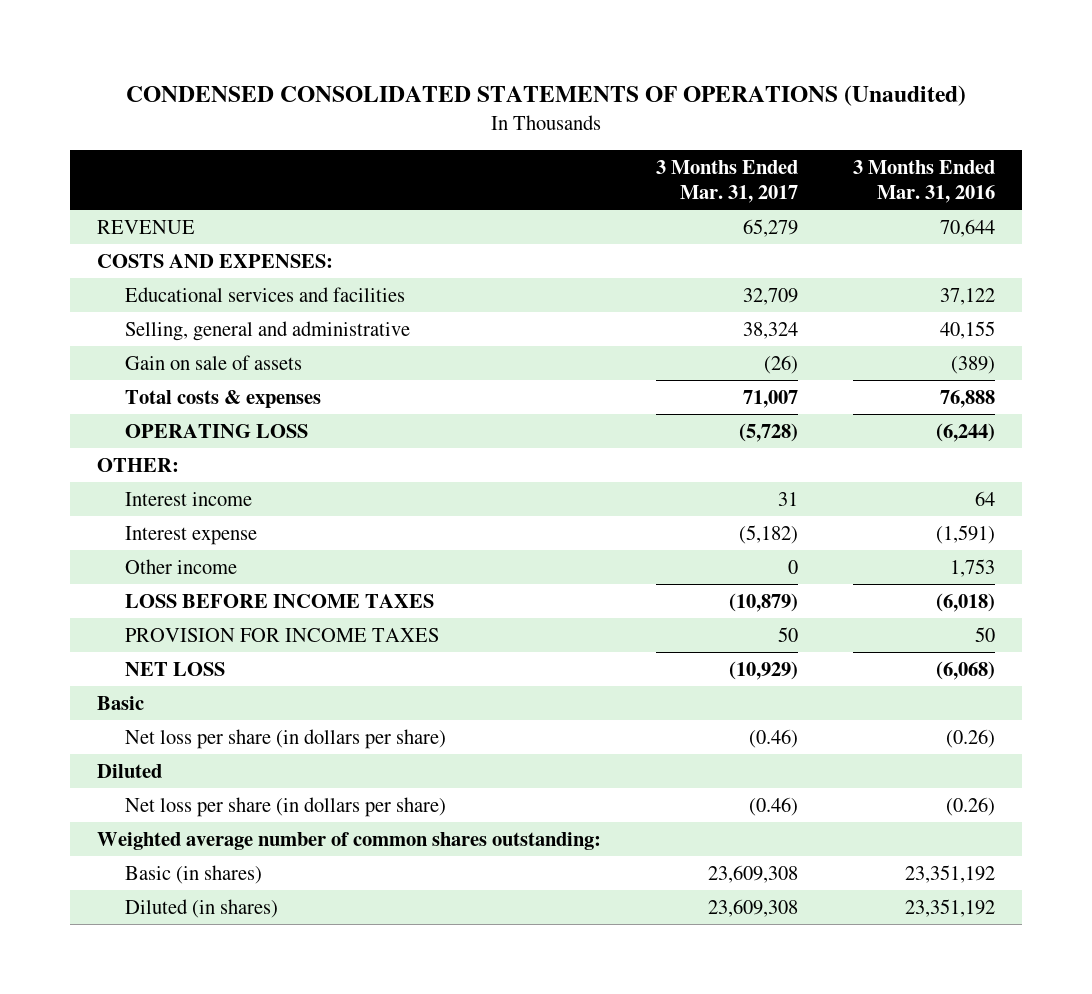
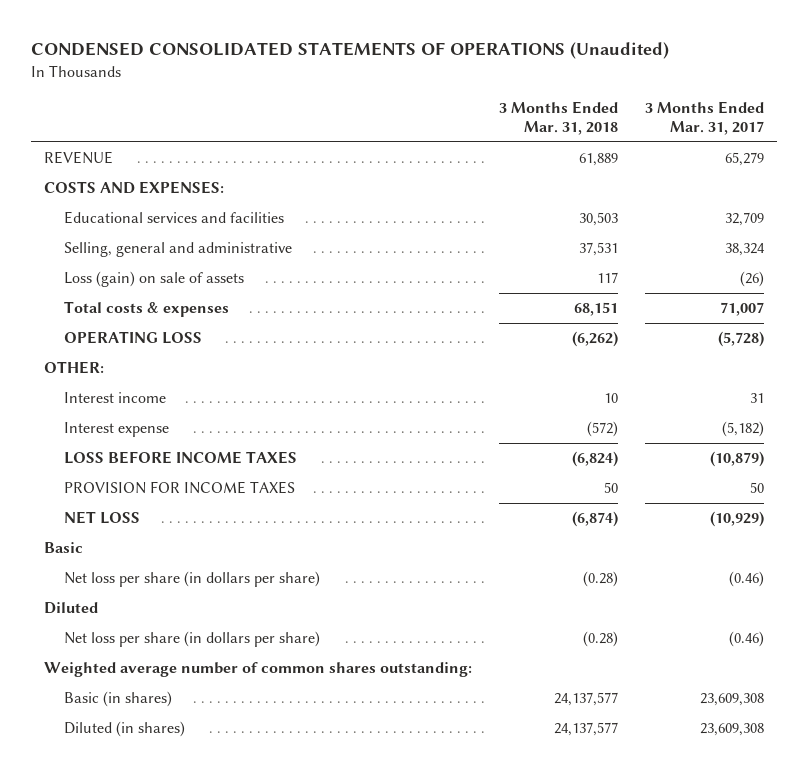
[852,160,995,203] 3 Months Ended Mar. 31, 2016 -> none
none -> [498,100,618,136] 3 Months Ended Mar. 31, 2018
[125,355,303,371] Gain on sale of assets -> [64,271,245,288] Loss (gain) on sale of assets
[125,559,238,575] Other income -> none

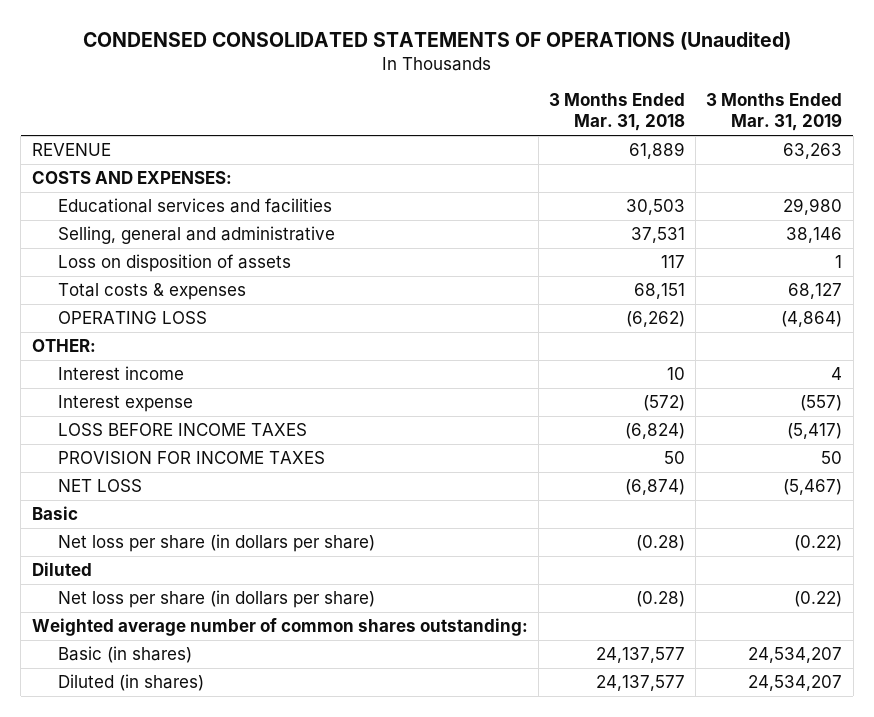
[644,100,764,136] 3 Months Ended Mar. 31, 2017 -> none
none -> [706,93,843,132] 3 Months Ended Mar. 31, 2019
[64,271,245,288] Loss (gain) on sale of assets -> [57,253,291,272] Loss on disposition of assets

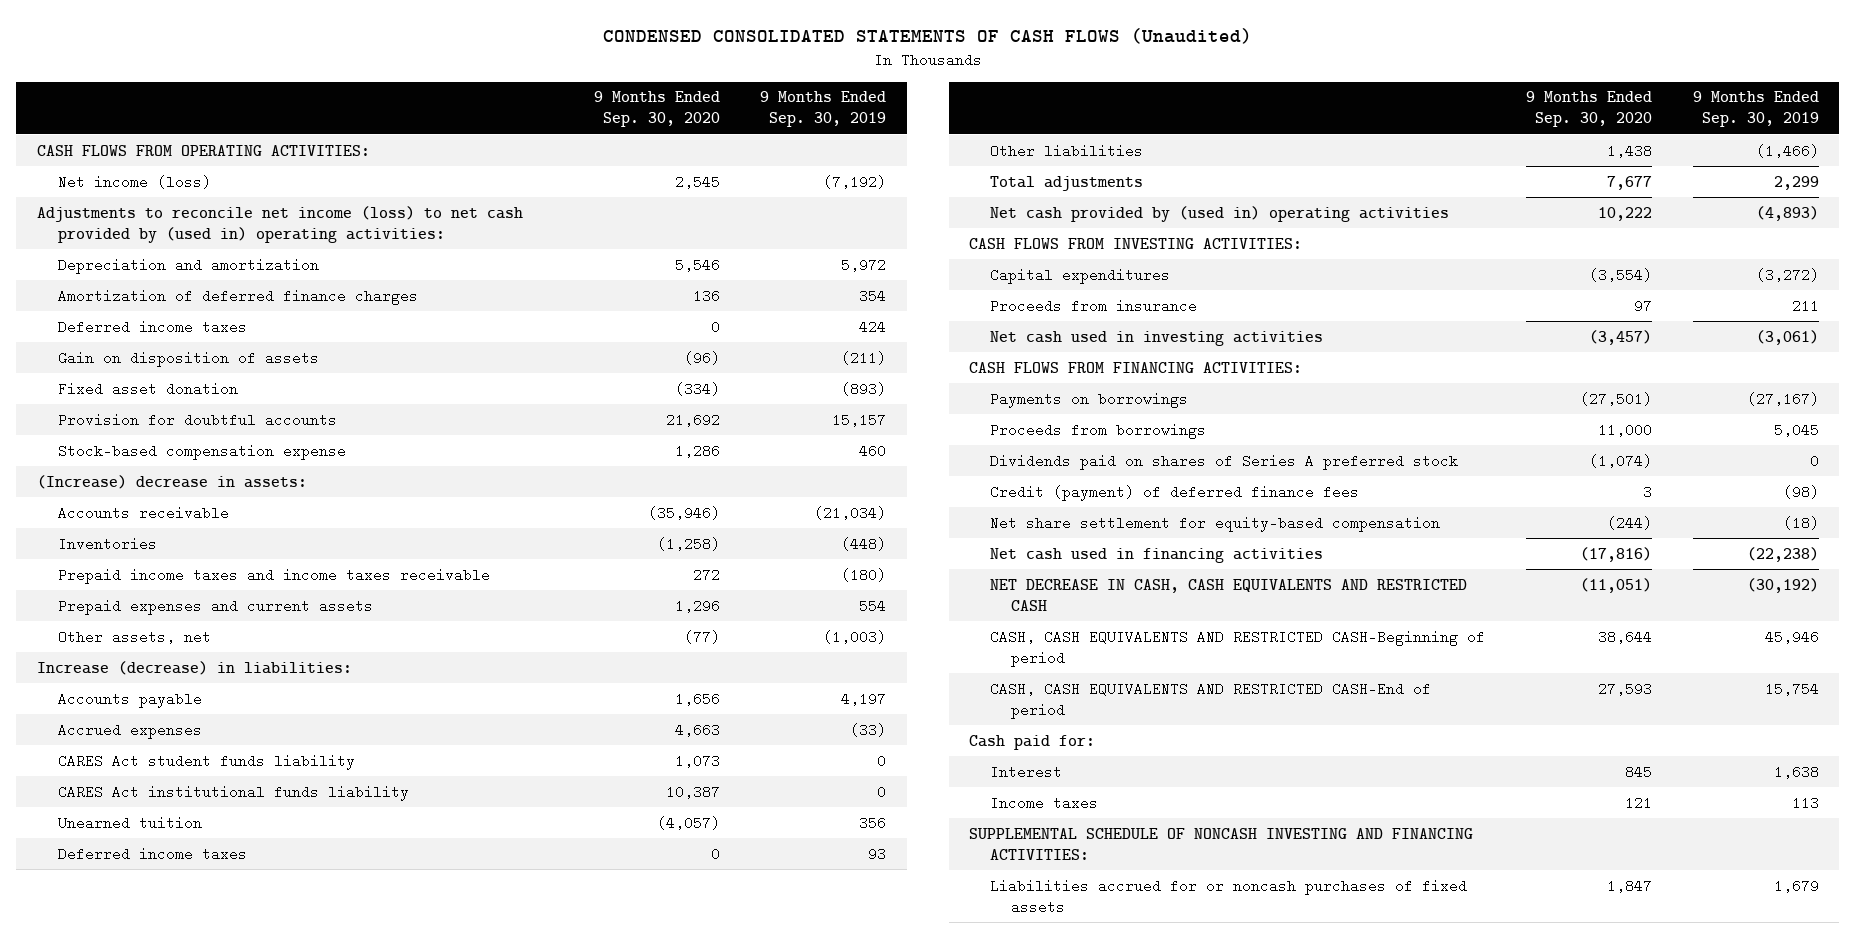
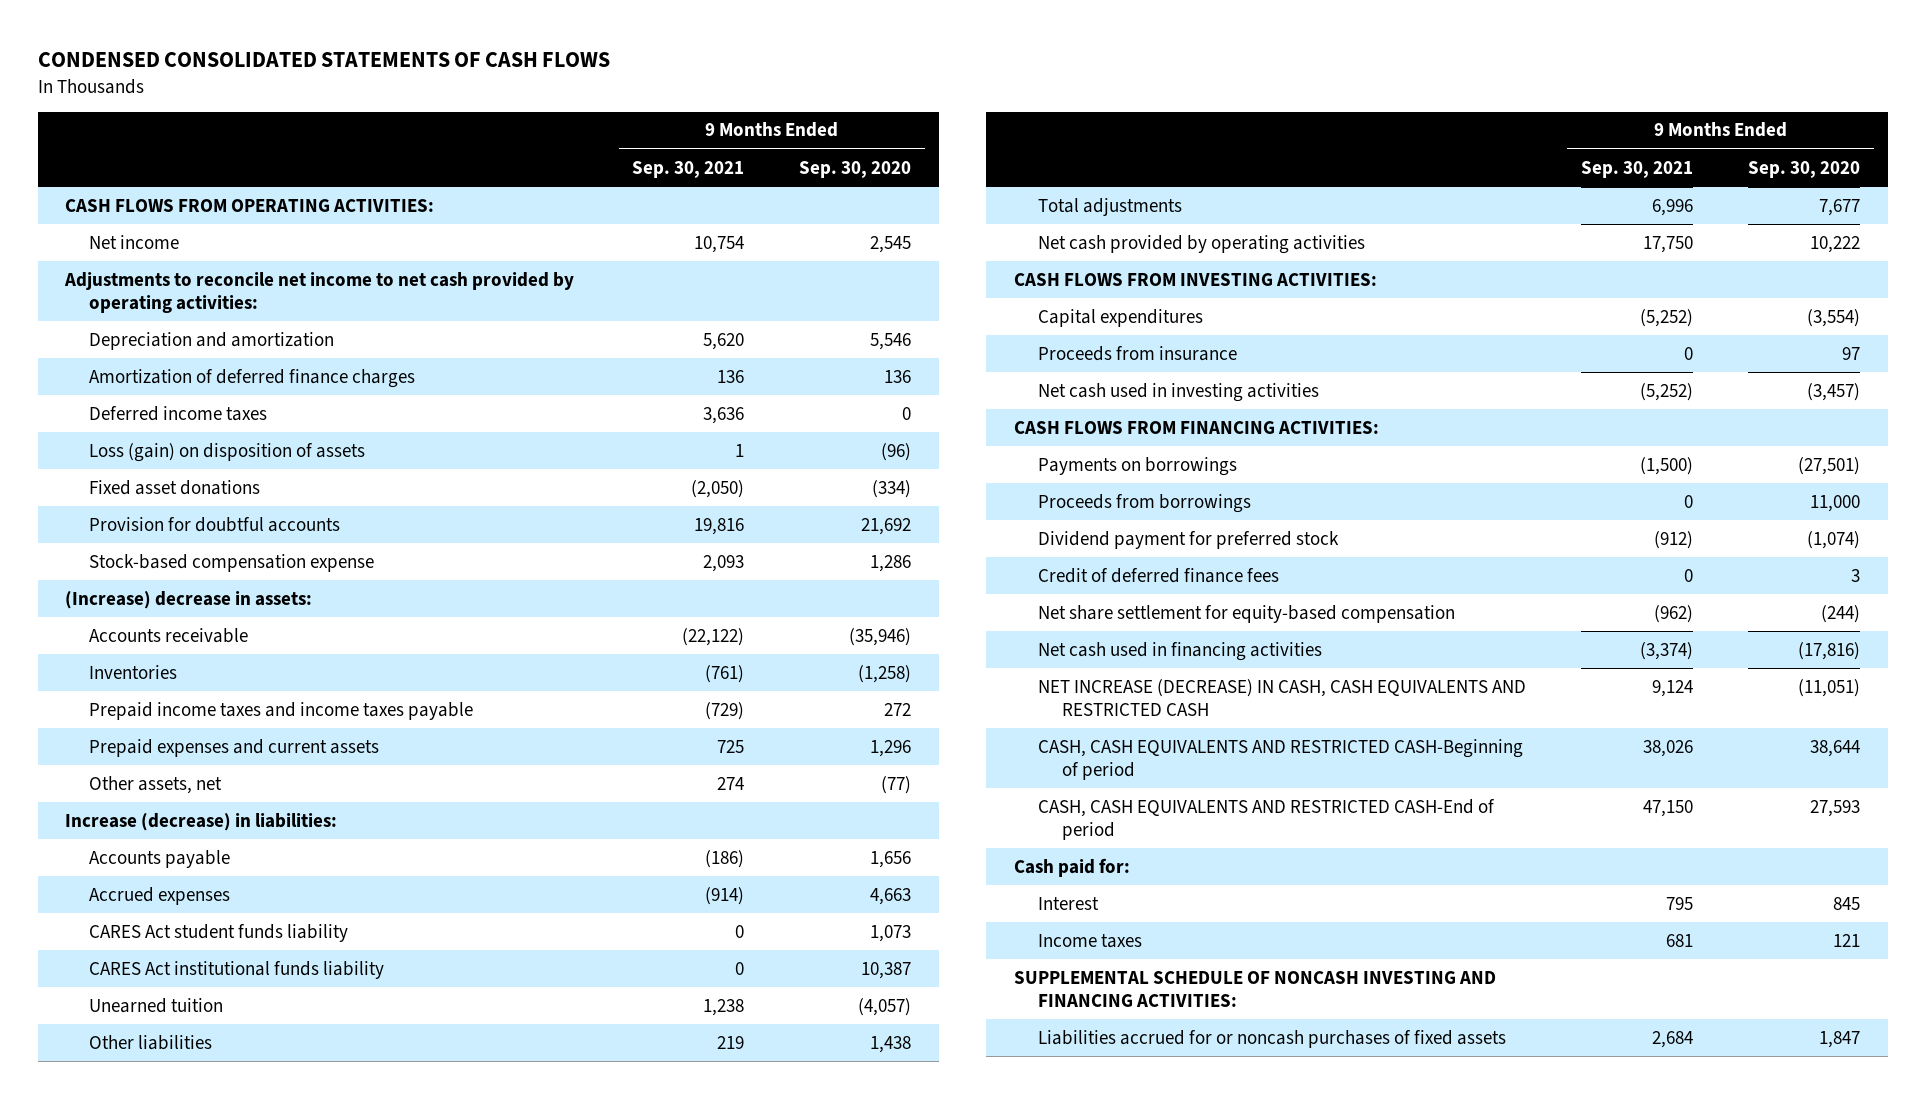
[602,28,1252,45] CONDENSED CONSOLIDATED STATEMENTS OF CASH FLOWS (Unaudited) -> [37,52,610,68] CONDENSED CONSOLIDATED STATEMENTS OF CASH FLOWS
[760,91,887,128] 9 Months Ended Sep. 30, 2019 -> none
none -> [632,160,745,178] Sep. 30, 2021
[57,174,211,189] Net income (loss) -> [89,234,180,249] Net income
[36,205,523,243] Adjustments to reconcile net income (loss) to net cash provided by (used in) operating activities: -> [64,271,575,313] Adjustments to reconcile net income to net cash provided by operating activities:
[57,350,319,367] Gain on disposition of assets -> [89,442,366,462] Loss (gain) on disposition of assets
[57,381,238,396] Fixed asset donation -> [89,479,261,495] Fixed asset donations
[57,567,490,584] Prepaid income taxes and income taxes receivable -> [89,701,474,720] Prepaid income taxes and income taxes payable
[57,846,247,861] Deferred income taxes -> none
[990,205,1450,222] Net cash provided by (used in) operating activities -> [1037,234,1365,254] Net cash provided by operating activities
[990,453,1459,470] Dividends paid on shares of Series A preferred stock -> [1037,530,1339,549] Dividend payment for preferred stock
[990,484,1360,501] Credit (payment) of deferred finance fees -> [1037,567,1279,583] Credit of deferred finance fees
[990,578,1468,611] NET DECREASE IN CASH, CASH EQUIVALENTS AND RESTRICTED CASH -> [1037,678,1526,716] NET INCREASE (DECREASE) IN CASH, CASH EQUIVALENTS AND RESTRICTED CASH

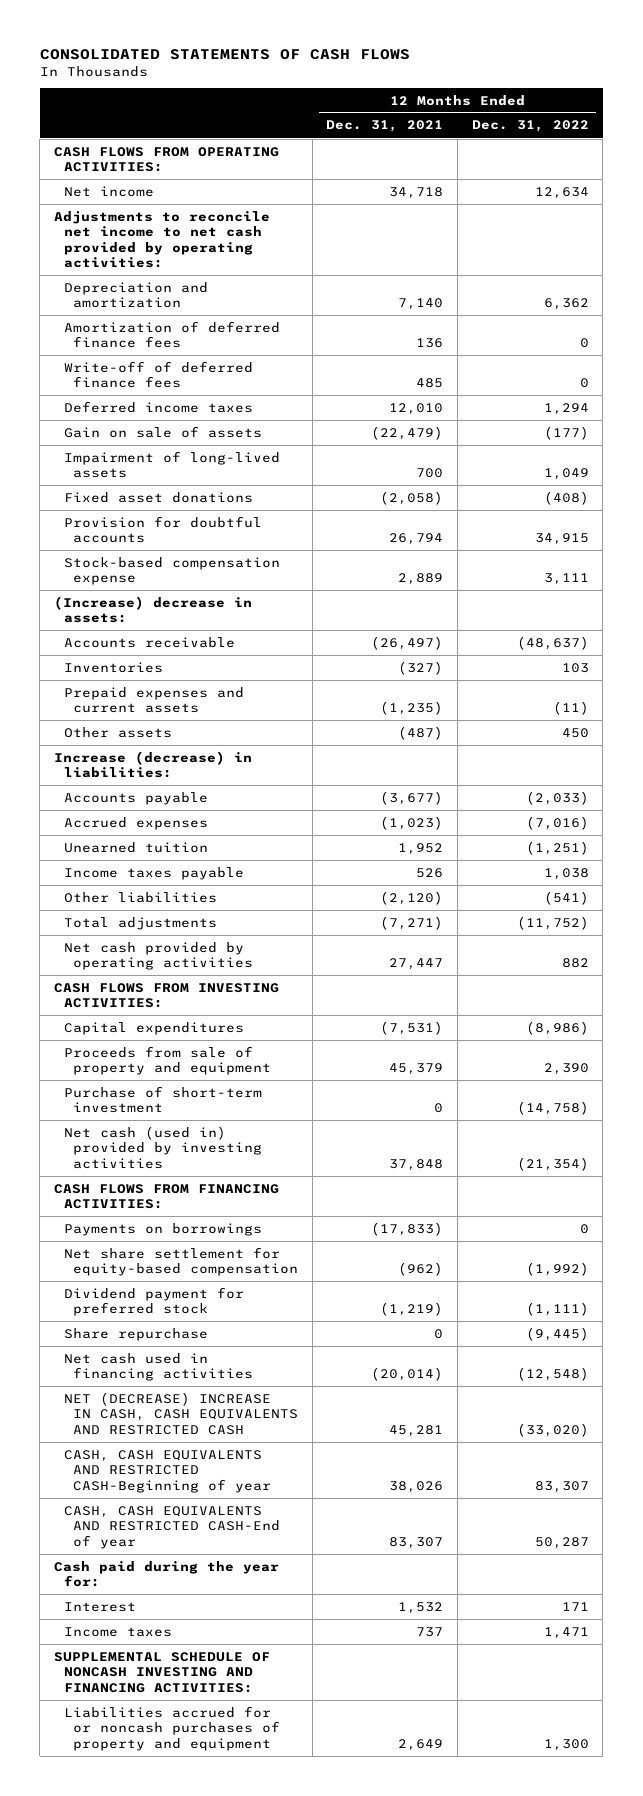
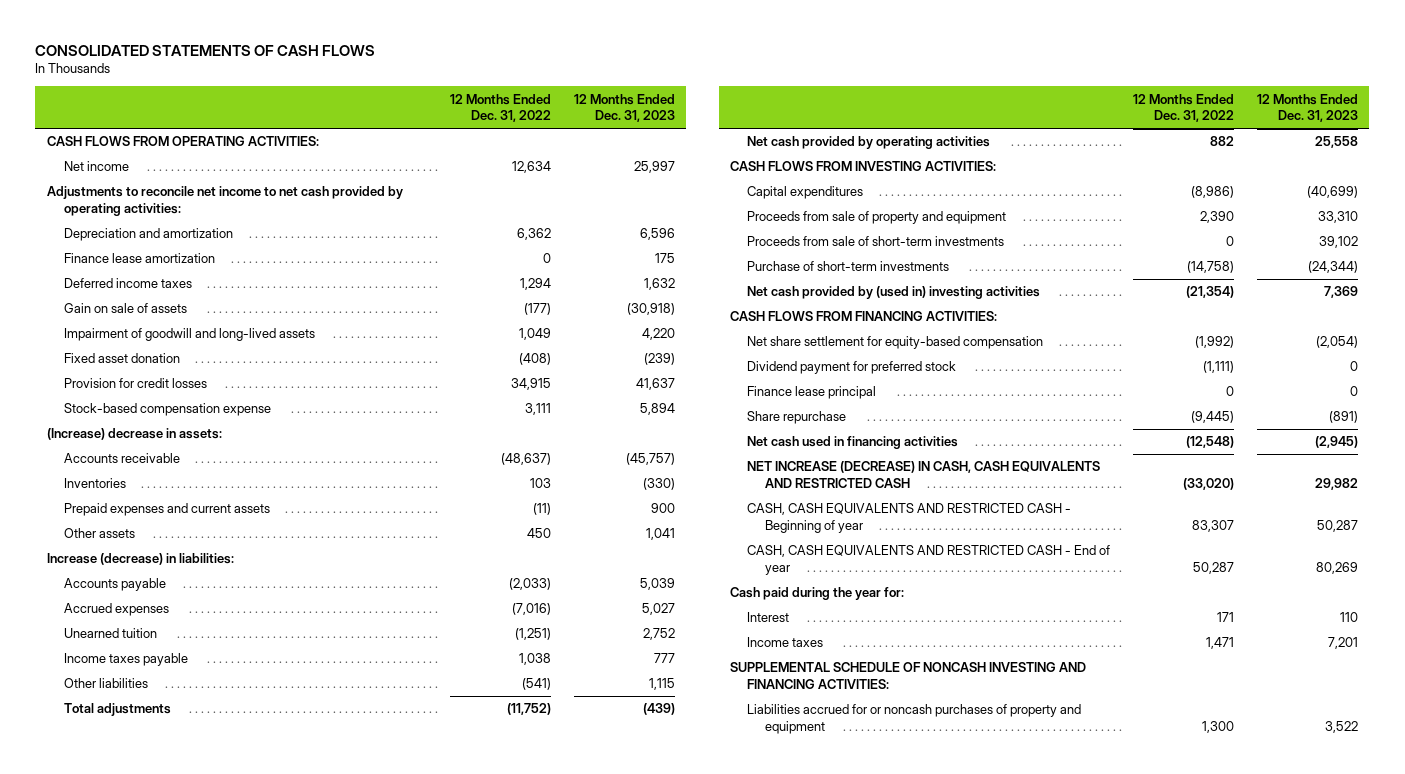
[326,120,444,133] Dec. 31, 2021 -> none
none -> [573,93,675,123] 12 Months Ended Dec. 31, 2023
[63,320,280,349] Amortization of deferred finance fees -> none
[63,360,253,389] Write-off of deferred finance fees -> none
none -> [64,253,216,264] Finance lease amortization
[63,450,280,479] Impairment of long-lived assets -> [64,328,316,342] Impairment of goodwill and long-lived assets
[63,491,253,503] Fixed asset donations -> [64,353,181,364] Fixed asset donation
[63,515,262,544] Provision for doubtful accounts -> [64,378,208,389] Provision for credit losses
none -> [747,236,1005,247] Proceeds from sale of short-term investments
[63,1085,262,1114] Purchase of short-term investment -> [747,261,950,272] Purchase of short-term investments
[63,1125,262,1169] Net cash (used in) provided by investing activities -> [747,286,1041,300] Net cash provided by (used in) investing activities
[63,1222,262,1236] Payments on borrowings -> none
none -> [747,386,877,400] Finance lease principal
[63,1391,298,1435] NET (DECREASE) INCREASE IN CASH, CASH EQUIVALENTS AND RESTRICTED CASH -> [747,461,1101,489] NET INCREASE (DECREASE) IN CASH, CASH EQUIVALENTS AND RESTRICTED CASH
[63,1449,271,1493] CASH, CASH EQUIVALENTS AND RESTRICTED CASH-Beginning of year -> [747,503,1072,534] CASH, CASH EQUIVALENTS AND RESTRICTED CASH - Beginning of year
[63,1505,280,1549] CASH, CASH EQUIVALENTS AND RESTRICTED CASH-End of year -> [747,545,1111,576] CASH, CASH EQUIVALENTS AND RESTRICTED CASH - End of year

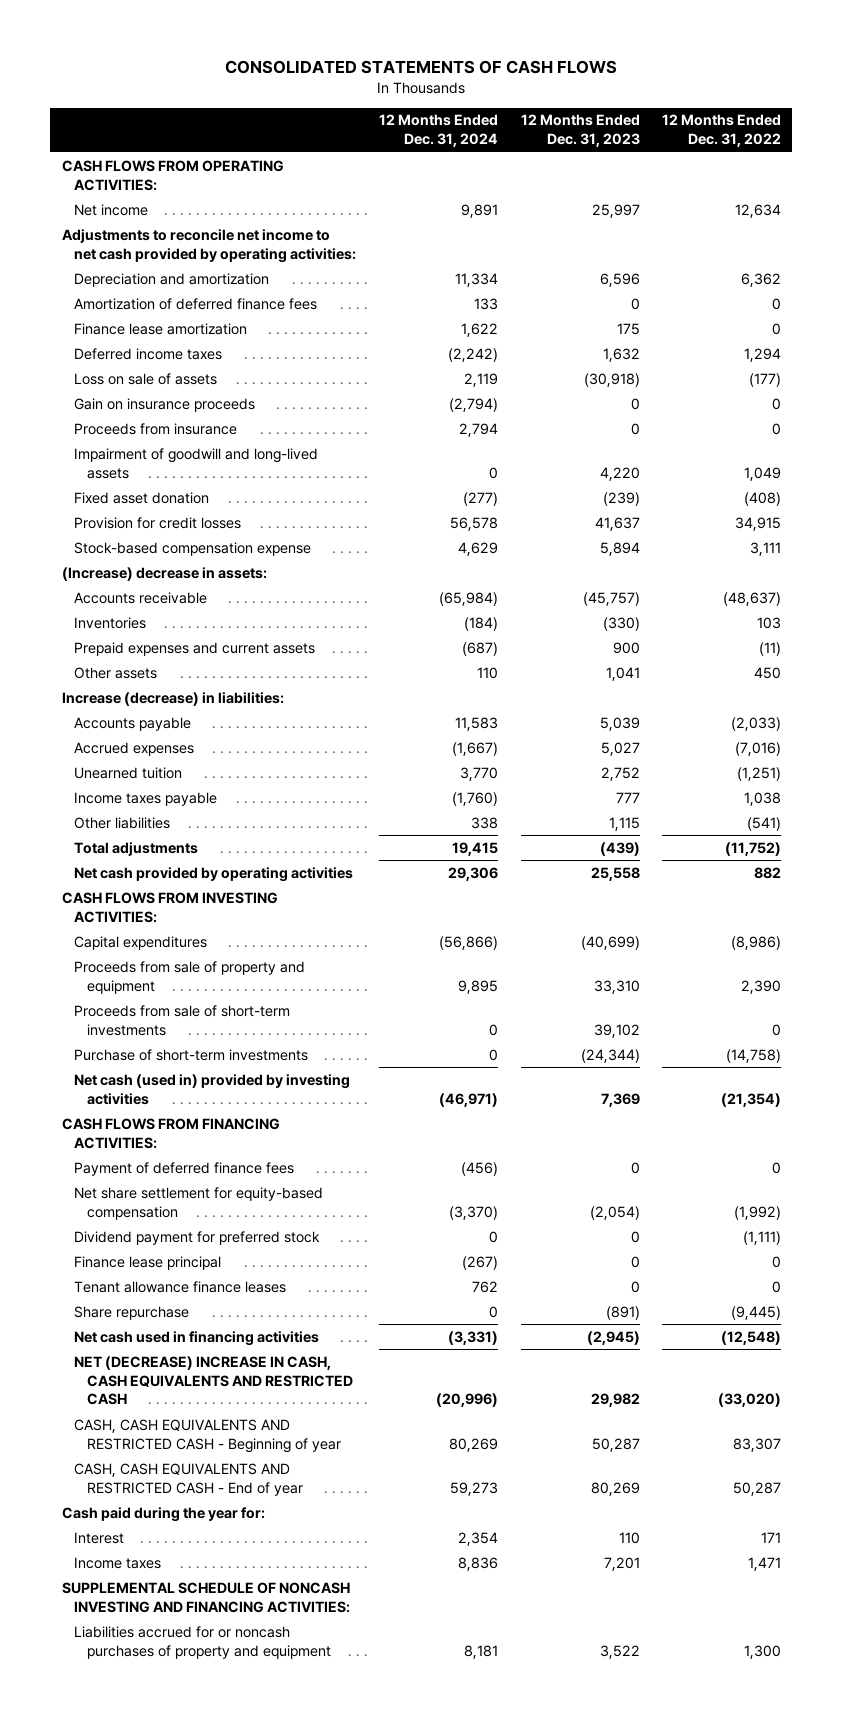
none -> [379,114,499,148] 12 Months Ended Dec. 31, 2024
none -> [74,297,318,310] Amortization of deferred finance fees
[64,303,188,314] Gain on sale of assets -> [74,372,218,385] Loss on sale of assets
none -> [74,397,256,412] Gain on insurance proceeds
none -> [74,422,238,435] Proceeds from insurance
[747,286,1041,300] Net cash provided by (used in) investing activities -> [74,1073,351,1105] Net cash (used in) provided by investing activities
none -> [74,1161,295,1176] Payment of deferred finance fees
none -> [74,1280,287,1293] Tenant allowance finance leases
[747,461,1101,489] NET INCREASE (DECREASE) IN CASH, CASH EQUIVALENTS AND RESTRICTED CASH -> [74,1355,354,1406] NET (DECREASE) INCREASE IN CASH, CASH EQUIVALENTS AND RESTRICTED CASH

